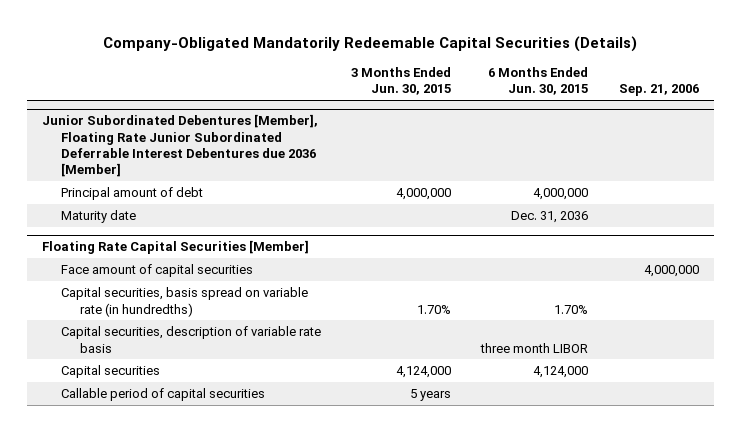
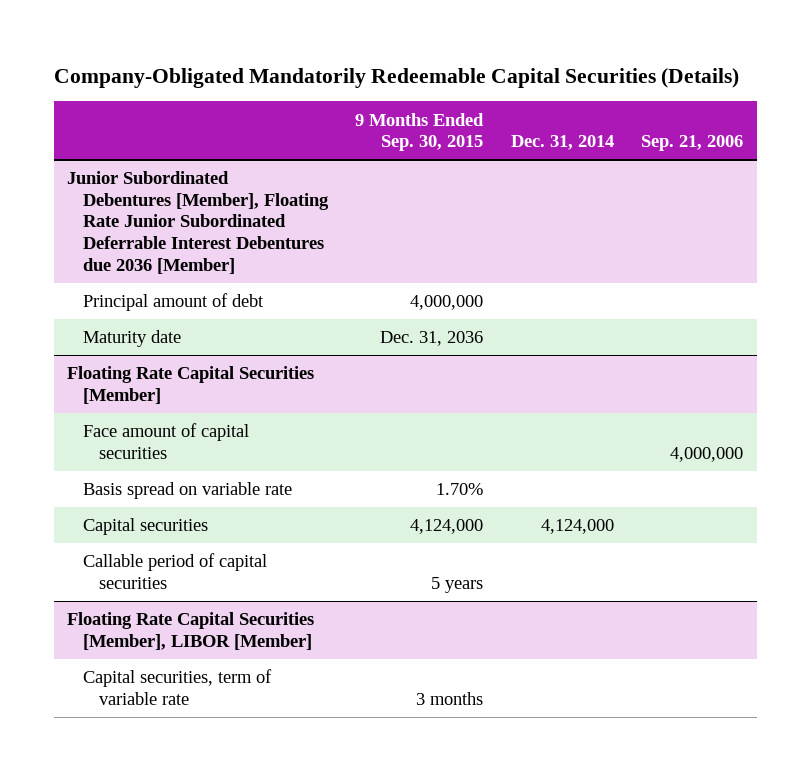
[351,66,452,96] 3 Months Ended Jun. 30, 2015 -> none
[488,66,589,96] 6 Months Ended Jun. 30, 2015 -> none
none -> [355,112,485,152] 9 Months Ended Sep. 30, 2015
none -> [510,135,614,151] Dec. 31, 2014
[61,326,322,353] Capital securities, description of variable rate basis -> none
[61,287,309,317] Capital securities, basis spread on variable rate (in hundredths) -> [83,482,293,500] Basis spread on variable rate
none -> [67,612,315,650] Floating Rate Capital Securities [Member], LIBOR [Member]
none -> [83,669,273,705] Capital securities, term of variable rate

